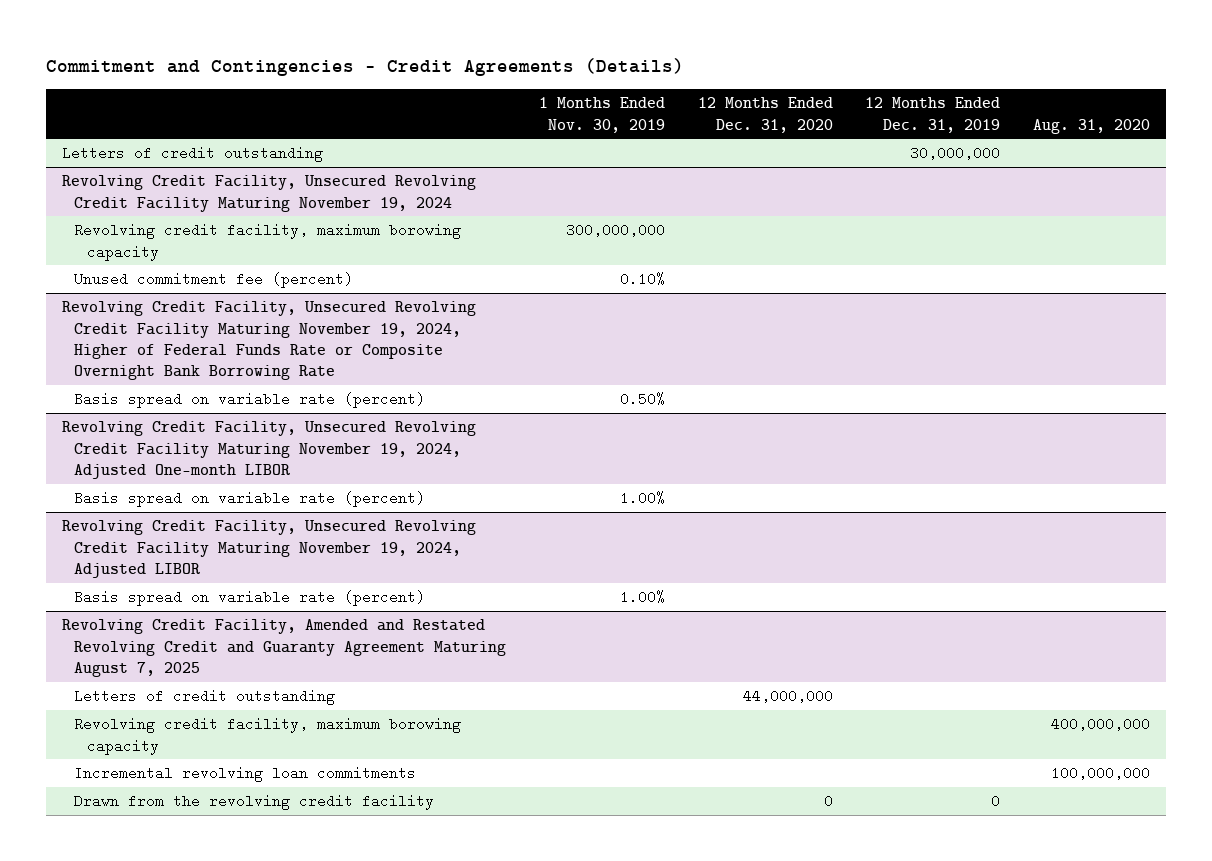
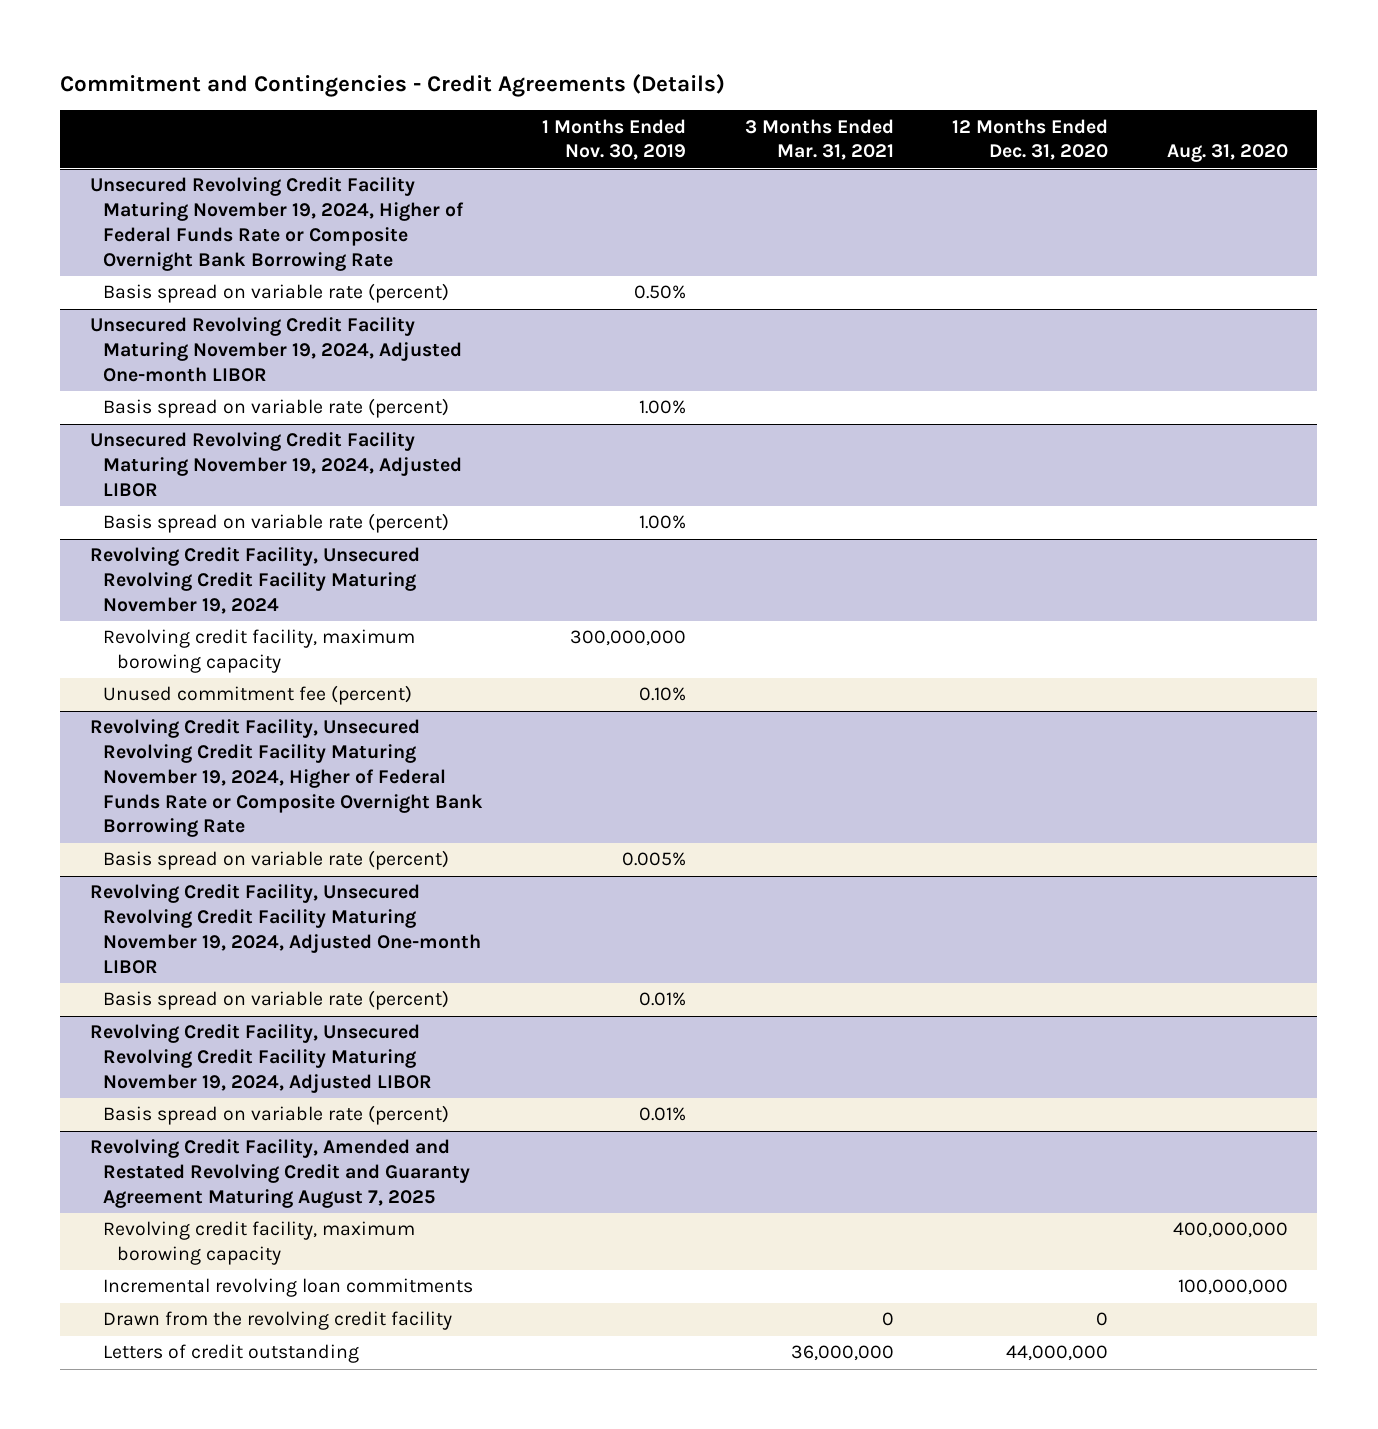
[865,97,1001,133] 12 Months Ended Dec. 31, 2019 -> none
none -> [744,118,894,161] 3 Months Ended Mar. 31, 2021
[61,146,323,163] Letters of credit outstanding -> none
none -> [89,177,465,271] Unsecured Revolving Credit Facility Maturing November 19, 2024, Higher of Federal Funds Rate or Composite Overnight Bank Borrowing Rate
none -> [103,283,450,304] Basis spread on variable rate (percent)
none -> [89,317,463,382] Unsecured Revolving Credit Facility Maturing November 19, 2024, Adjusted One-month LIBOR
none -> [103,398,450,419] Basis spread on variable rate (percent)
none -> [89,432,463,497] Unsecured Revolving Credit Facility Maturing November 19, 2024, Adjusted LIBOR
none -> [103,513,450,534] Basis spread on variable rate (percent)
[619,392,665,407] 0.50% -> [622,852,687,867] 0.005%
[619,491,665,506] 1.00% -> [639,992,687,1007] 0.01%
[619,590,665,605] 1.00% -> [639,1107,687,1122] 0.01%
[74,689,336,706] Letters of credit outstanding -> [103,1344,360,1364] Letters of credit outstanding

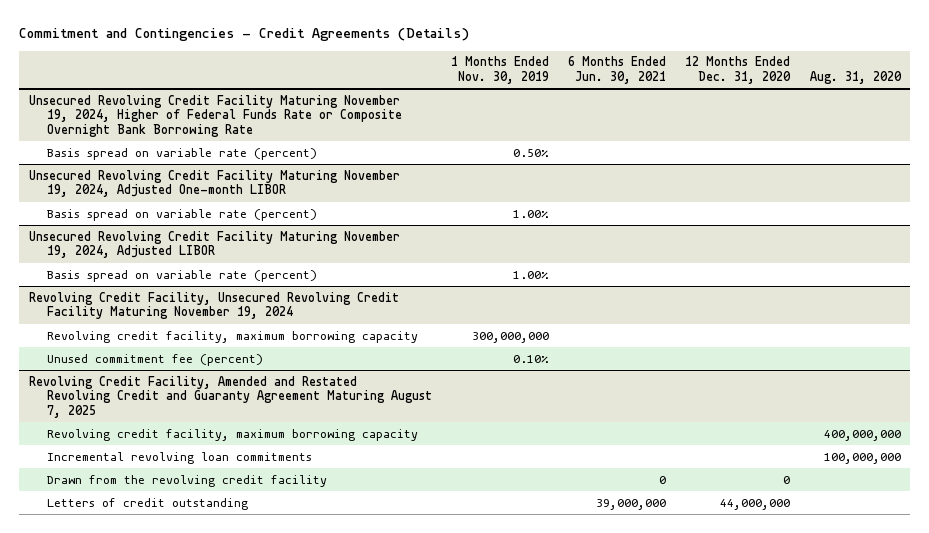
[744,118,894,161] 3 Months Ended Mar. 31, 2021 -> none
none -> [568,56,667,84] 6 Months Ended Jun. 30, 2021
[103,629,416,674] Revolving credit facility, maximum borowing capacity -> [46,330,418,343] Revolving credit facility, maximum borrowing capacity
[89,719,484,838] Revolving Credit Facility, Unsecured Revolving Credit Facility Maturing November 19, 2024, Higher of Federal Funds Rate or Composite Overnight Bank Borrowing Rate -> none
[103,850,450,871] Basis spread on variable rate (percent) -> none
[89,884,482,974] Revolving Credit Facility, Unsecured Revolving Credit Facility Maturing November 19, 2024, Adjusted One-month LIBOR -> none
[103,990,450,1011] Basis spread on variable rate (percent) -> none
[89,1024,433,1093] Revolving Credit Facility, Unsecured Revolving Credit Facility Maturing November 19, 2024, Adjusted LIBOR -> none
[103,1105,450,1126] Basis spread on variable rate (percent) -> none
[103,1221,416,1266] Revolving credit facility, maximum borowing capacity -> [46,428,418,441] Revolving credit facility, maximum borrowing capacity

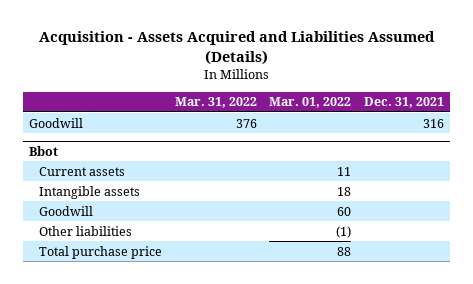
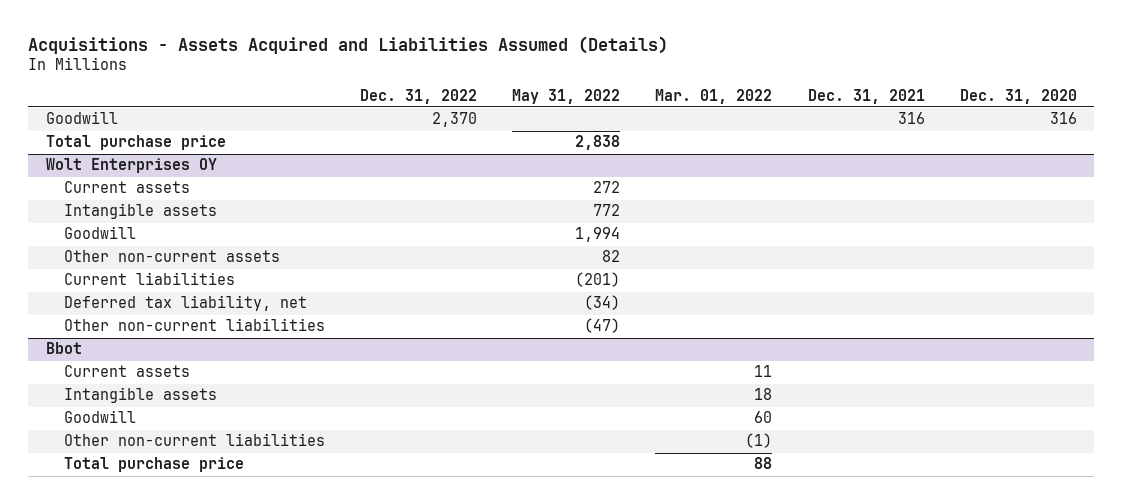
[38,31,435,66] Acquisition - Assets Acquired and Liabilities Assumed (Details) -> [28,35,669,54] Acquisitions - Assets Acquired and Liabilities Assumed (Details)
[174,97,257,109] Mar. 31, 2022 -> none
none -> [359,88,477,104] Dec. 31, 2022
none -> [512,88,621,104] May 31, 2022
none -> [959,88,1077,104] Dec. 31, 2020
none -> [46,135,227,151] Total purchase price
none -> [46,158,218,174] Wolt Enterprises OY
none -> [63,181,190,194] Current assets
none -> [63,203,217,220] Intangible assets
none -> [63,226,136,240] Goodwill
none -> [63,250,280,263] Other non-current assets
none -> [63,272,235,286] Current liabilities
none -> [63,295,307,312] Deferred tax liability, net
none -> [63,318,325,332] Other non-current liabilities
[38,225,132,236] Other liabilities -> [63,433,325,447] Other non-current liabilities

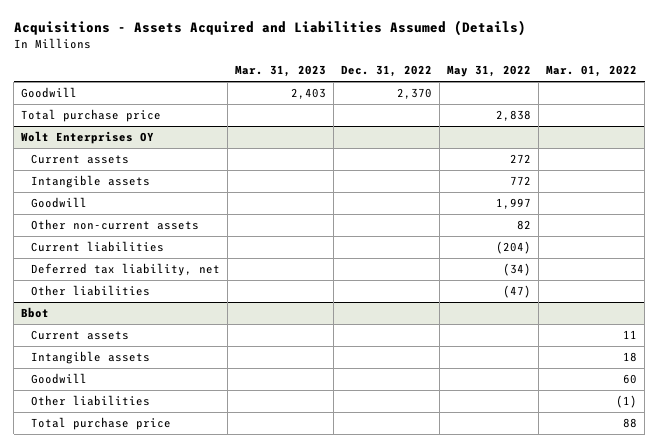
[807,88,925,104] Dec. 31, 2021 -> none
[959,88,1077,104] Dec. 31, 2020 -> none
none -> [235,65,327,78] Mar. 31, 2023
[575,227,621,243] 1,994 -> [496,197,532,209] 1,997
[575,272,621,288] (201) -> [496,240,532,254] (204)
[63,318,325,332] Other non-current liabilities -> [31,284,151,296] Other liabilities
[63,433,325,447] Other non-current liabilities -> [31,394,151,406] Other liabilities

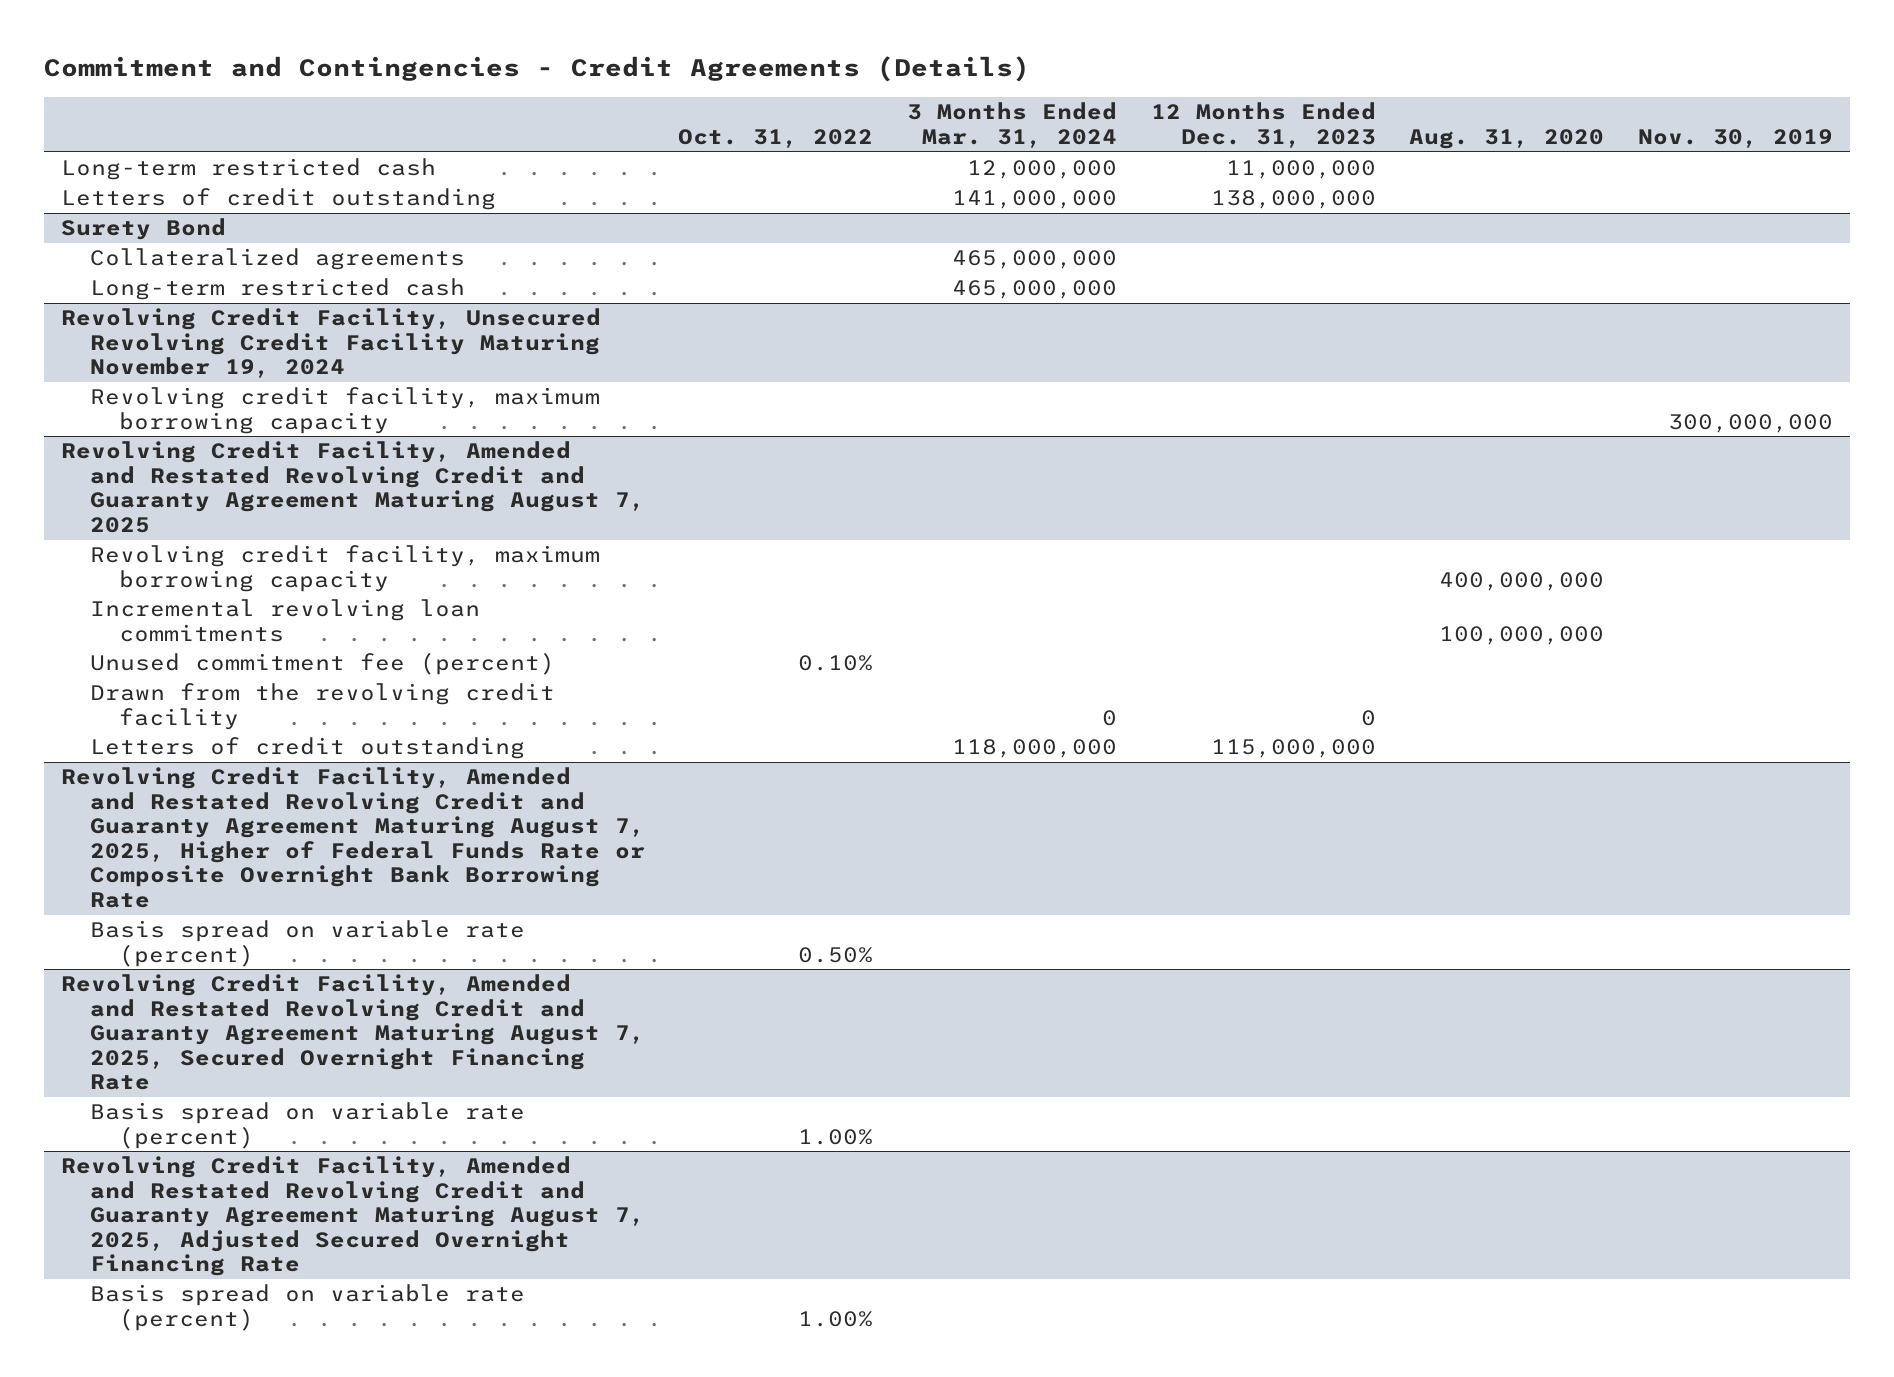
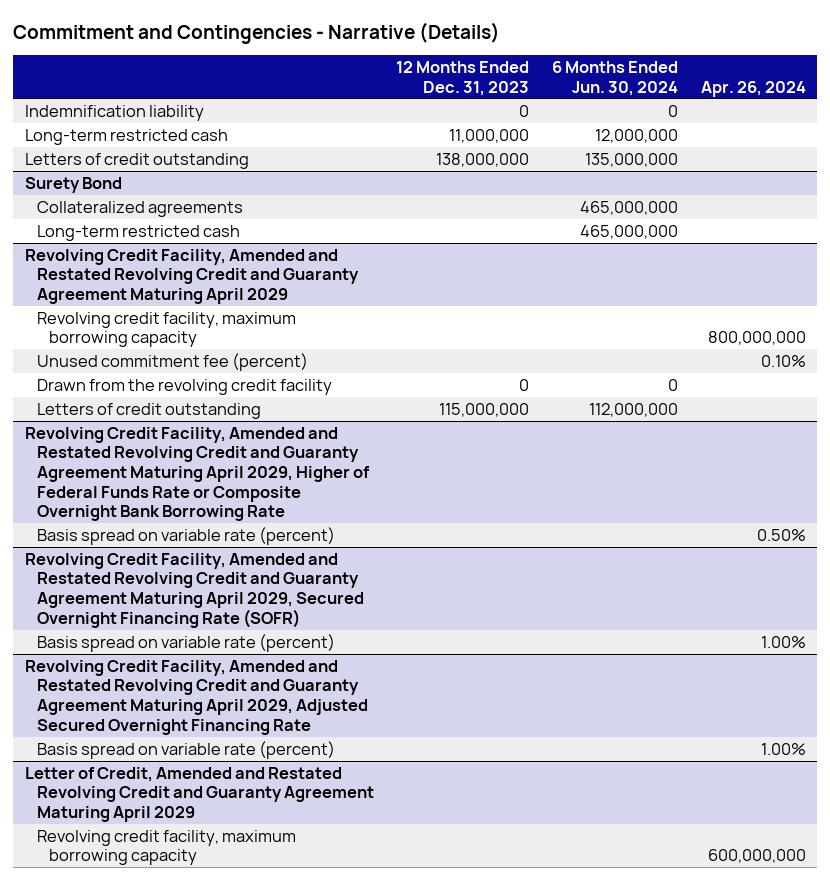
[43,56,1030,83] Commitment and Contingencies - Credit Agreements (Details) -> [13,21,501,44] Commitment and Contingencies - Narrative (Details)
[678,128,874,148] Oct. 31, 2022 -> none
[907,102,1118,148] 3 Months Ended Mar. 31, 2024 -> none
[1409,128,1605,149] Aug. 31, 2020 -> none
[1638,128,1834,148] Nov. 30, 2019 -> none
none -> [552,60,679,96] 6 Months Ended Jun. 30, 2024
none -> [700,80,806,97] Apr. 26, 2024
none -> [24,104,204,121] Indemnification liability
[60,308,601,379] Revolving Credit Facility, Unsecured Revolving Credit Facility Maturing November 19, 2024 -> none
[89,387,600,434] Revolving credit facility, maximum borrowing capacity -> none
[60,441,645,533] Revolving Credit Facility, Amended and Restated Revolving Credit and Guaranty Agreement Maturing August 7, 2025 -> [24,248,359,305] Revolving Credit Facility, Amended and Restated Revolving Credit and Guaranty Agreement Maturing April 2029
[89,599,480,642] Incremental revolving loan commitments -> none
[60,767,645,909] Revolving Credit Facility, Amended and Restated Revolving Credit and Guaranty Agreement Maturing August 7, 2025, Higher of Federal Funds Rate or Composite Overnight Bank Borrowing Rate -> [24,426,370,522] Revolving Credit Facility, Amended and Restated Revolving Credit and Guaranty Agreement Maturing April 2029, Higher of Federal Funds Rate or Composite Overnight Bank Borrowing Rate
[60,974,645,1091] Revolving Credit Facility, Amended and Restated Revolving Credit and Guaranty Agreement Maturing August 7, 2025, Secured Overnight Financing Rate -> [24,552,364,628] Revolving Credit Facility, Amended and Restated Revolving Credit and Guaranty Agreement Maturing April 2029, Secured Overnight Financing Rate (SOFR)
[60,1156,645,1277] Revolving Credit Facility, Amended and Restated Revolving Credit and Guaranty Agreement Maturing August 7, 2025, Adjusted Secured Overnight Financing Rate -> [24,659,368,735] Revolving Credit Facility, Amended and Restated Revolving Credit and Guaranty Agreement Maturing April 2029, Adjusted Secured Overnight Financing Rate
none -> [24,766,374,823] Letter of Credit, Amended and Restated Revolving Credit and Guaranty Agreement Maturing April 2029
none -> [36,829,296,866] Revolving credit facility, maximum borrowing capacity

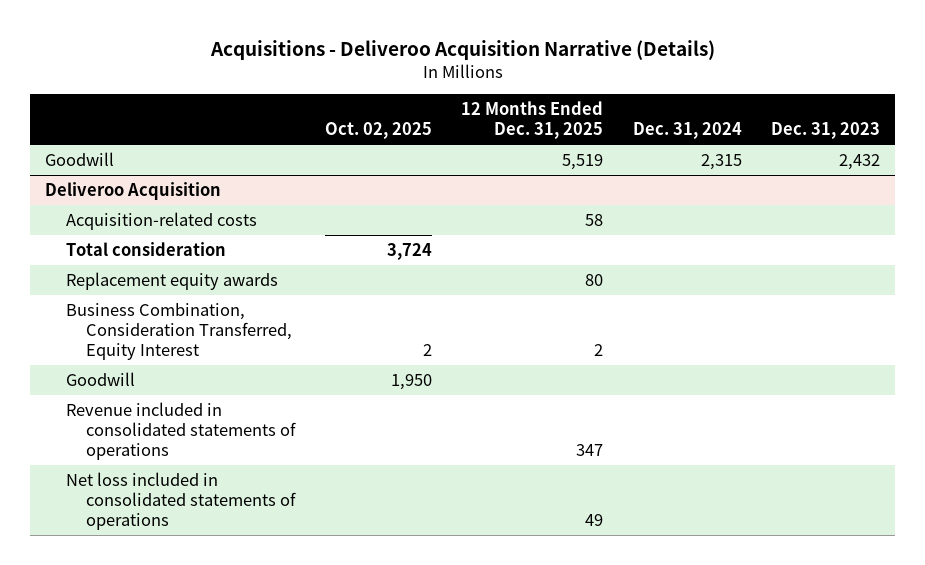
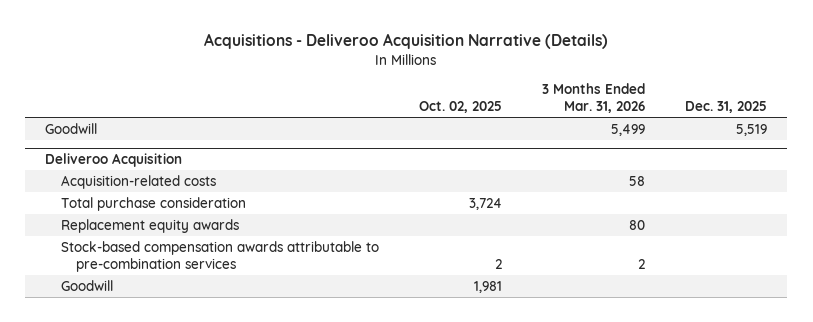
[461,101,604,140] 12 Months Ended Dec. 31, 2025 -> none
[632,122,742,140] Dec. 31, 2024 -> none
[771,122,881,140] Dec. 31, 2023 -> none
none -> [542,82,646,114] 3 Months Ended Mar. 31, 2026
none -> [685,101,768,114] Dec. 31, 2025
[65,242,226,257] Total consideration -> [60,196,246,211] Total purchase consideration
[65,402,297,460] Revenue included in consolidated statements of operations -> none
[65,472,297,530] Net loss included in consolidated statements of operations -> none
[65,303,293,360] Business Combination, Consideration Transferred, Equity Interest -> [60,240,379,272] Stock-based compensation awards attributable to pre-combination services
[390,374,432,391] 1,950 -> [473,280,502,293] 1,981

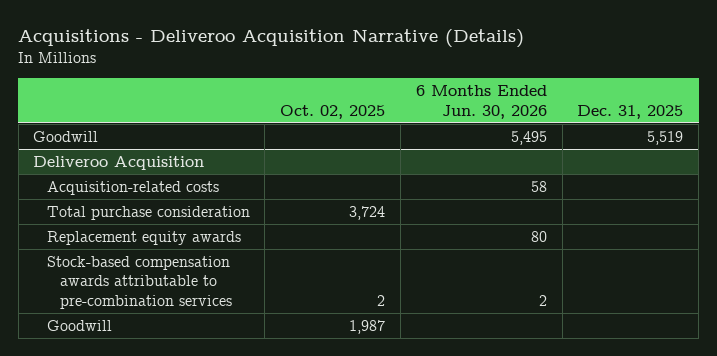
[542,82,646,114] 3 Months Ended Mar. 31, 2026 -> none
none -> [415,84,547,119] 6 Months Ended Jun. 30, 2026
[473,280,502,293] 1,981 -> [349,319,386,334] 1,987

